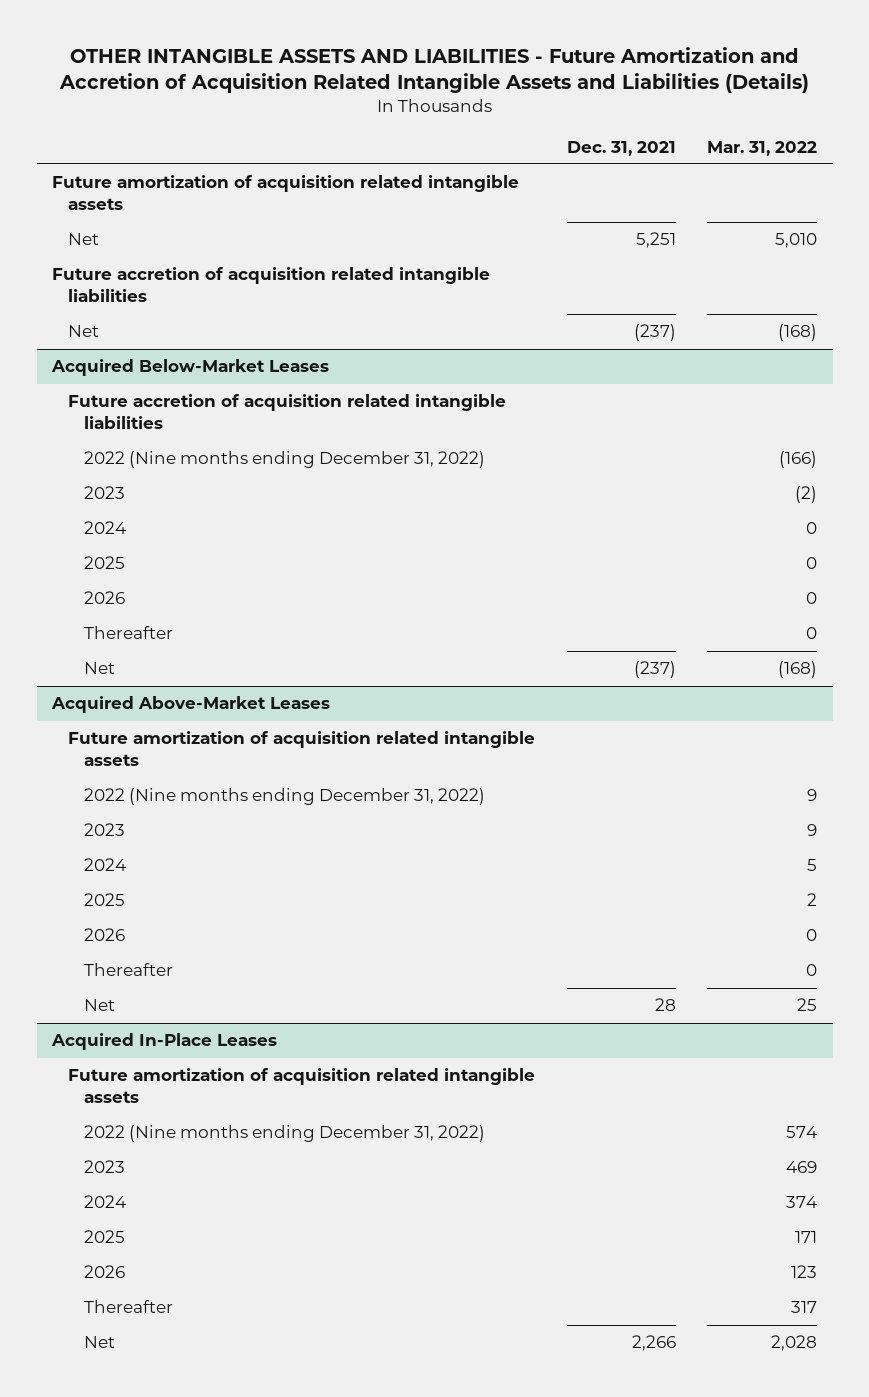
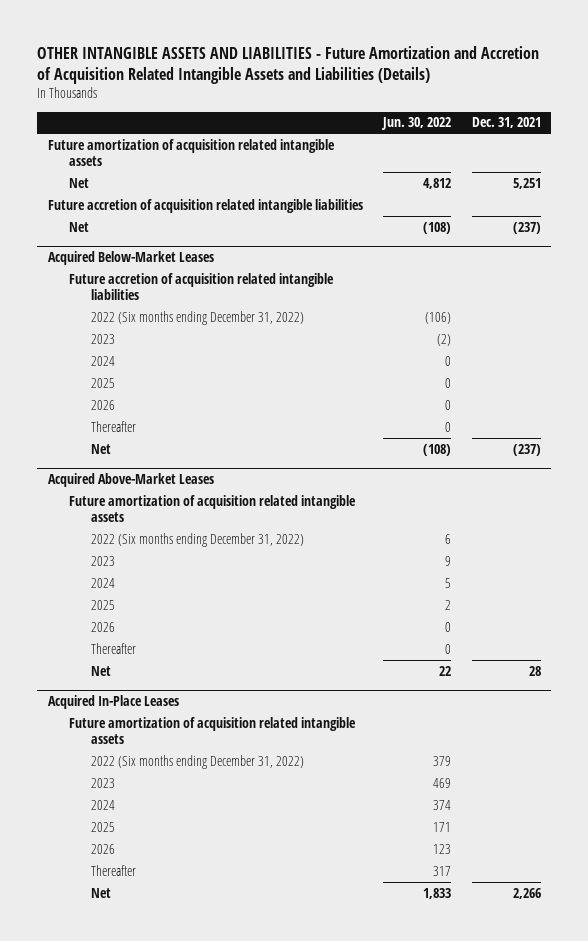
[706,140,817,156] Mar. 31, 2022 -> none
none -> [381,117,452,131] Jun. 30, 2022
[83,451,485,469] 2022 (Nine months ending December 31, 2022) -> [91,310,305,325] 2022 (Six months ending December 31, 2022)
[83,788,485,806] 2022 (Nine months ending December 31, 2022) -> [91,532,305,547] 2022 (Six months ending December 31, 2022)
[83,1125,485,1143] 2022 (Nine months ending December 31, 2022) -> [91,754,305,769] 2022 (Six months ending December 31, 2022)

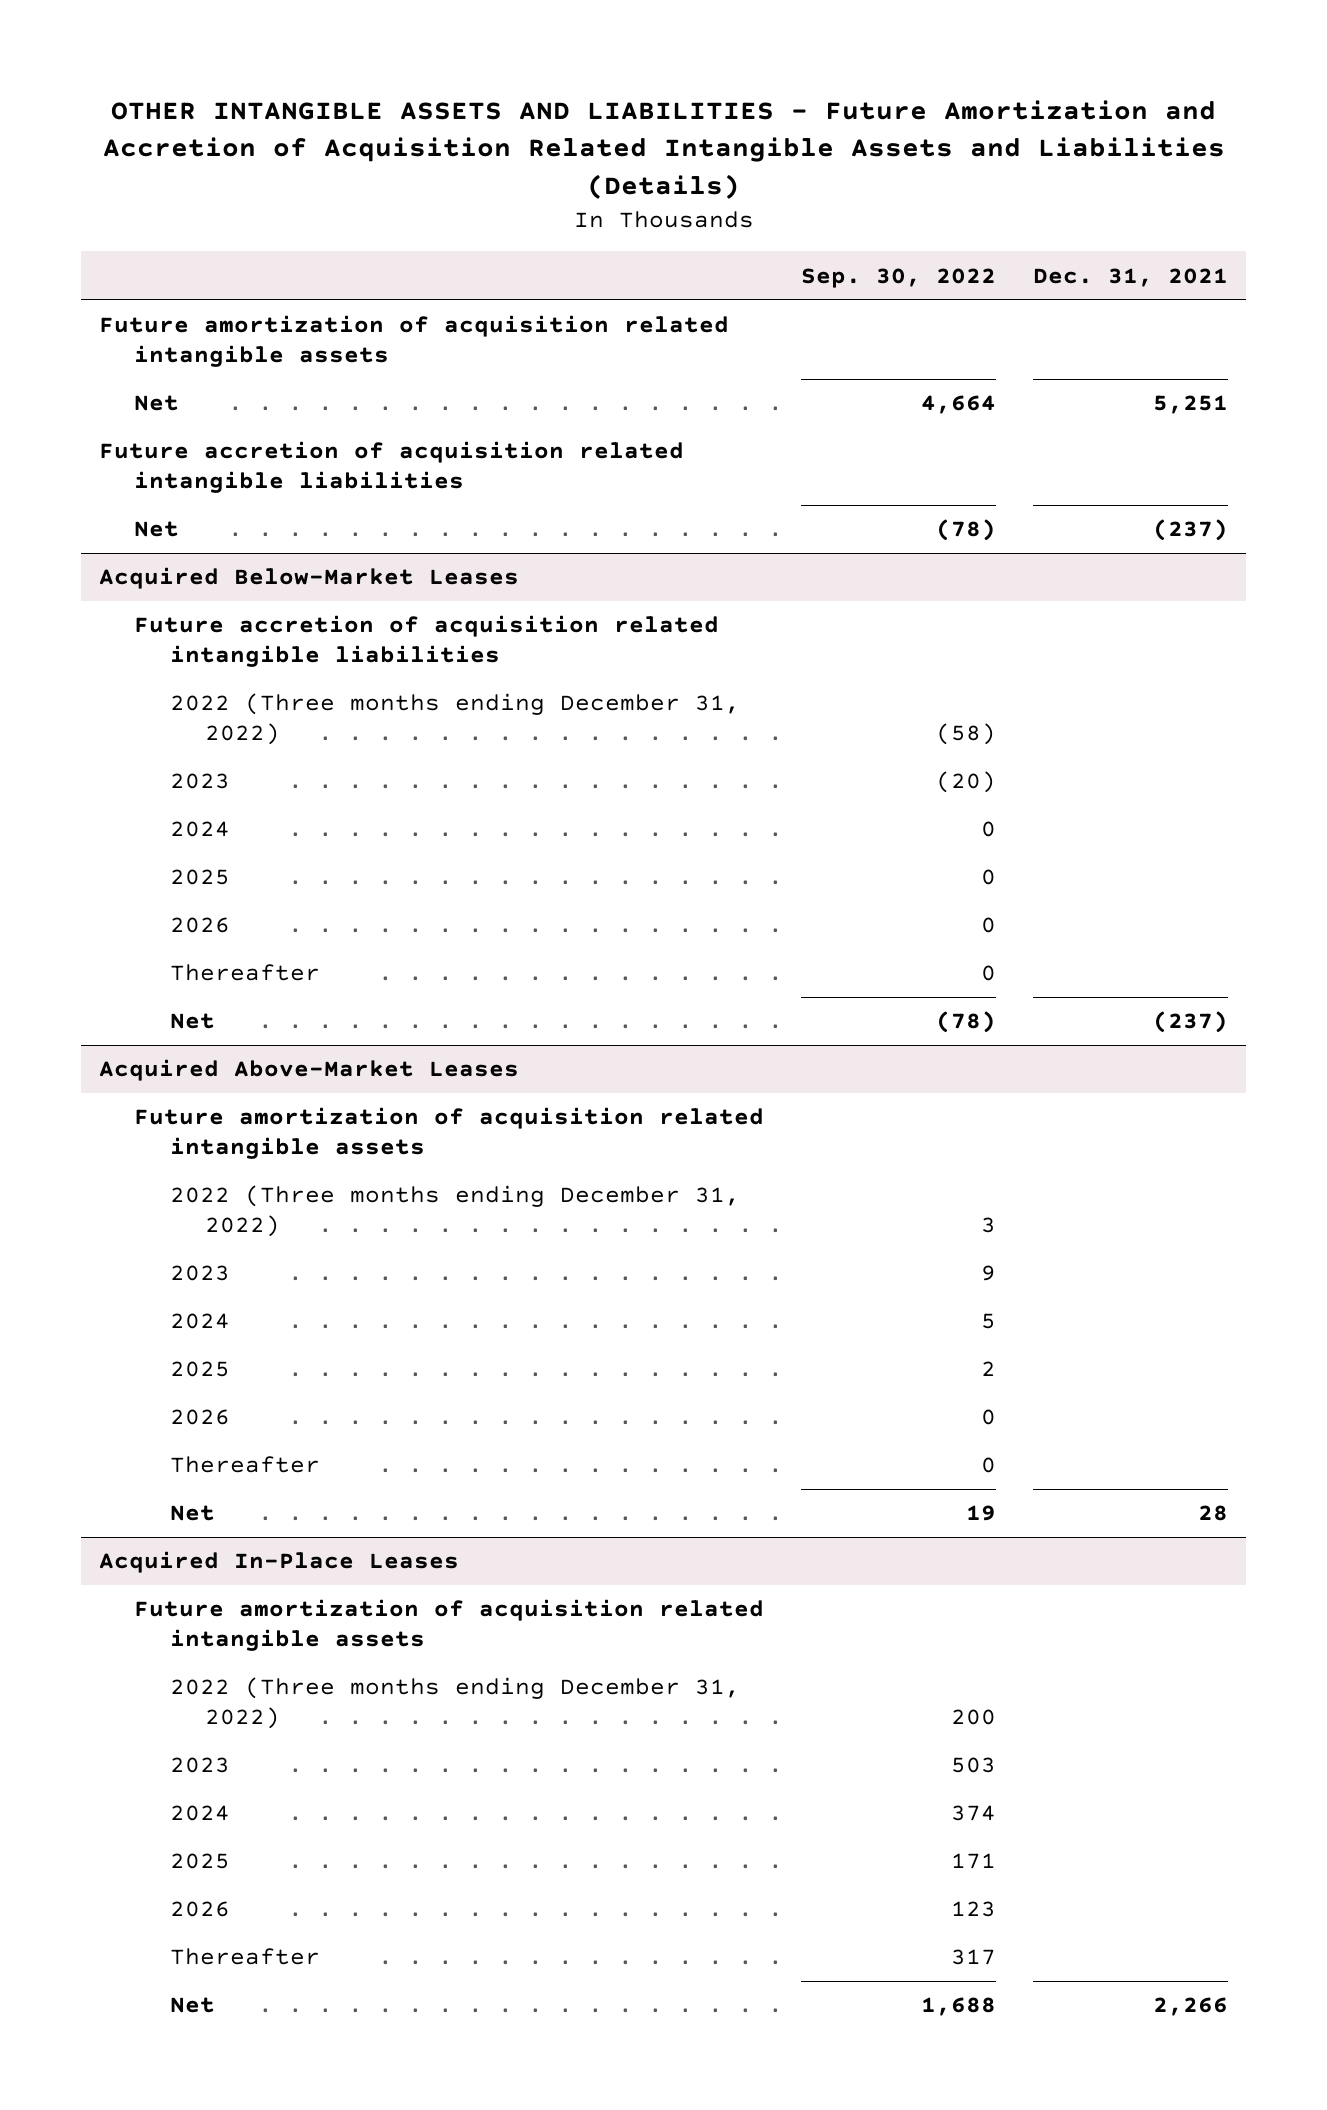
[381,117,452,131] Jun. 30, 2022 -> none
none -> [801,267,997,288] Sep. 30, 2022
[91,310,305,325] 2022 (Six months ending December 31, 2022) -> [169,693,740,745] 2022 (Three months ending December 31, 2022)
[91,532,305,547] 2022 (Six months ending December 31, 2022) -> [169,1185,740,1237] 2022 (Three months ending December 31, 2022)
[91,754,305,769] 2022 (Six months ending December 31, 2022) -> [169,1677,740,1729] 2022 (Three months ending December 31, 2022)

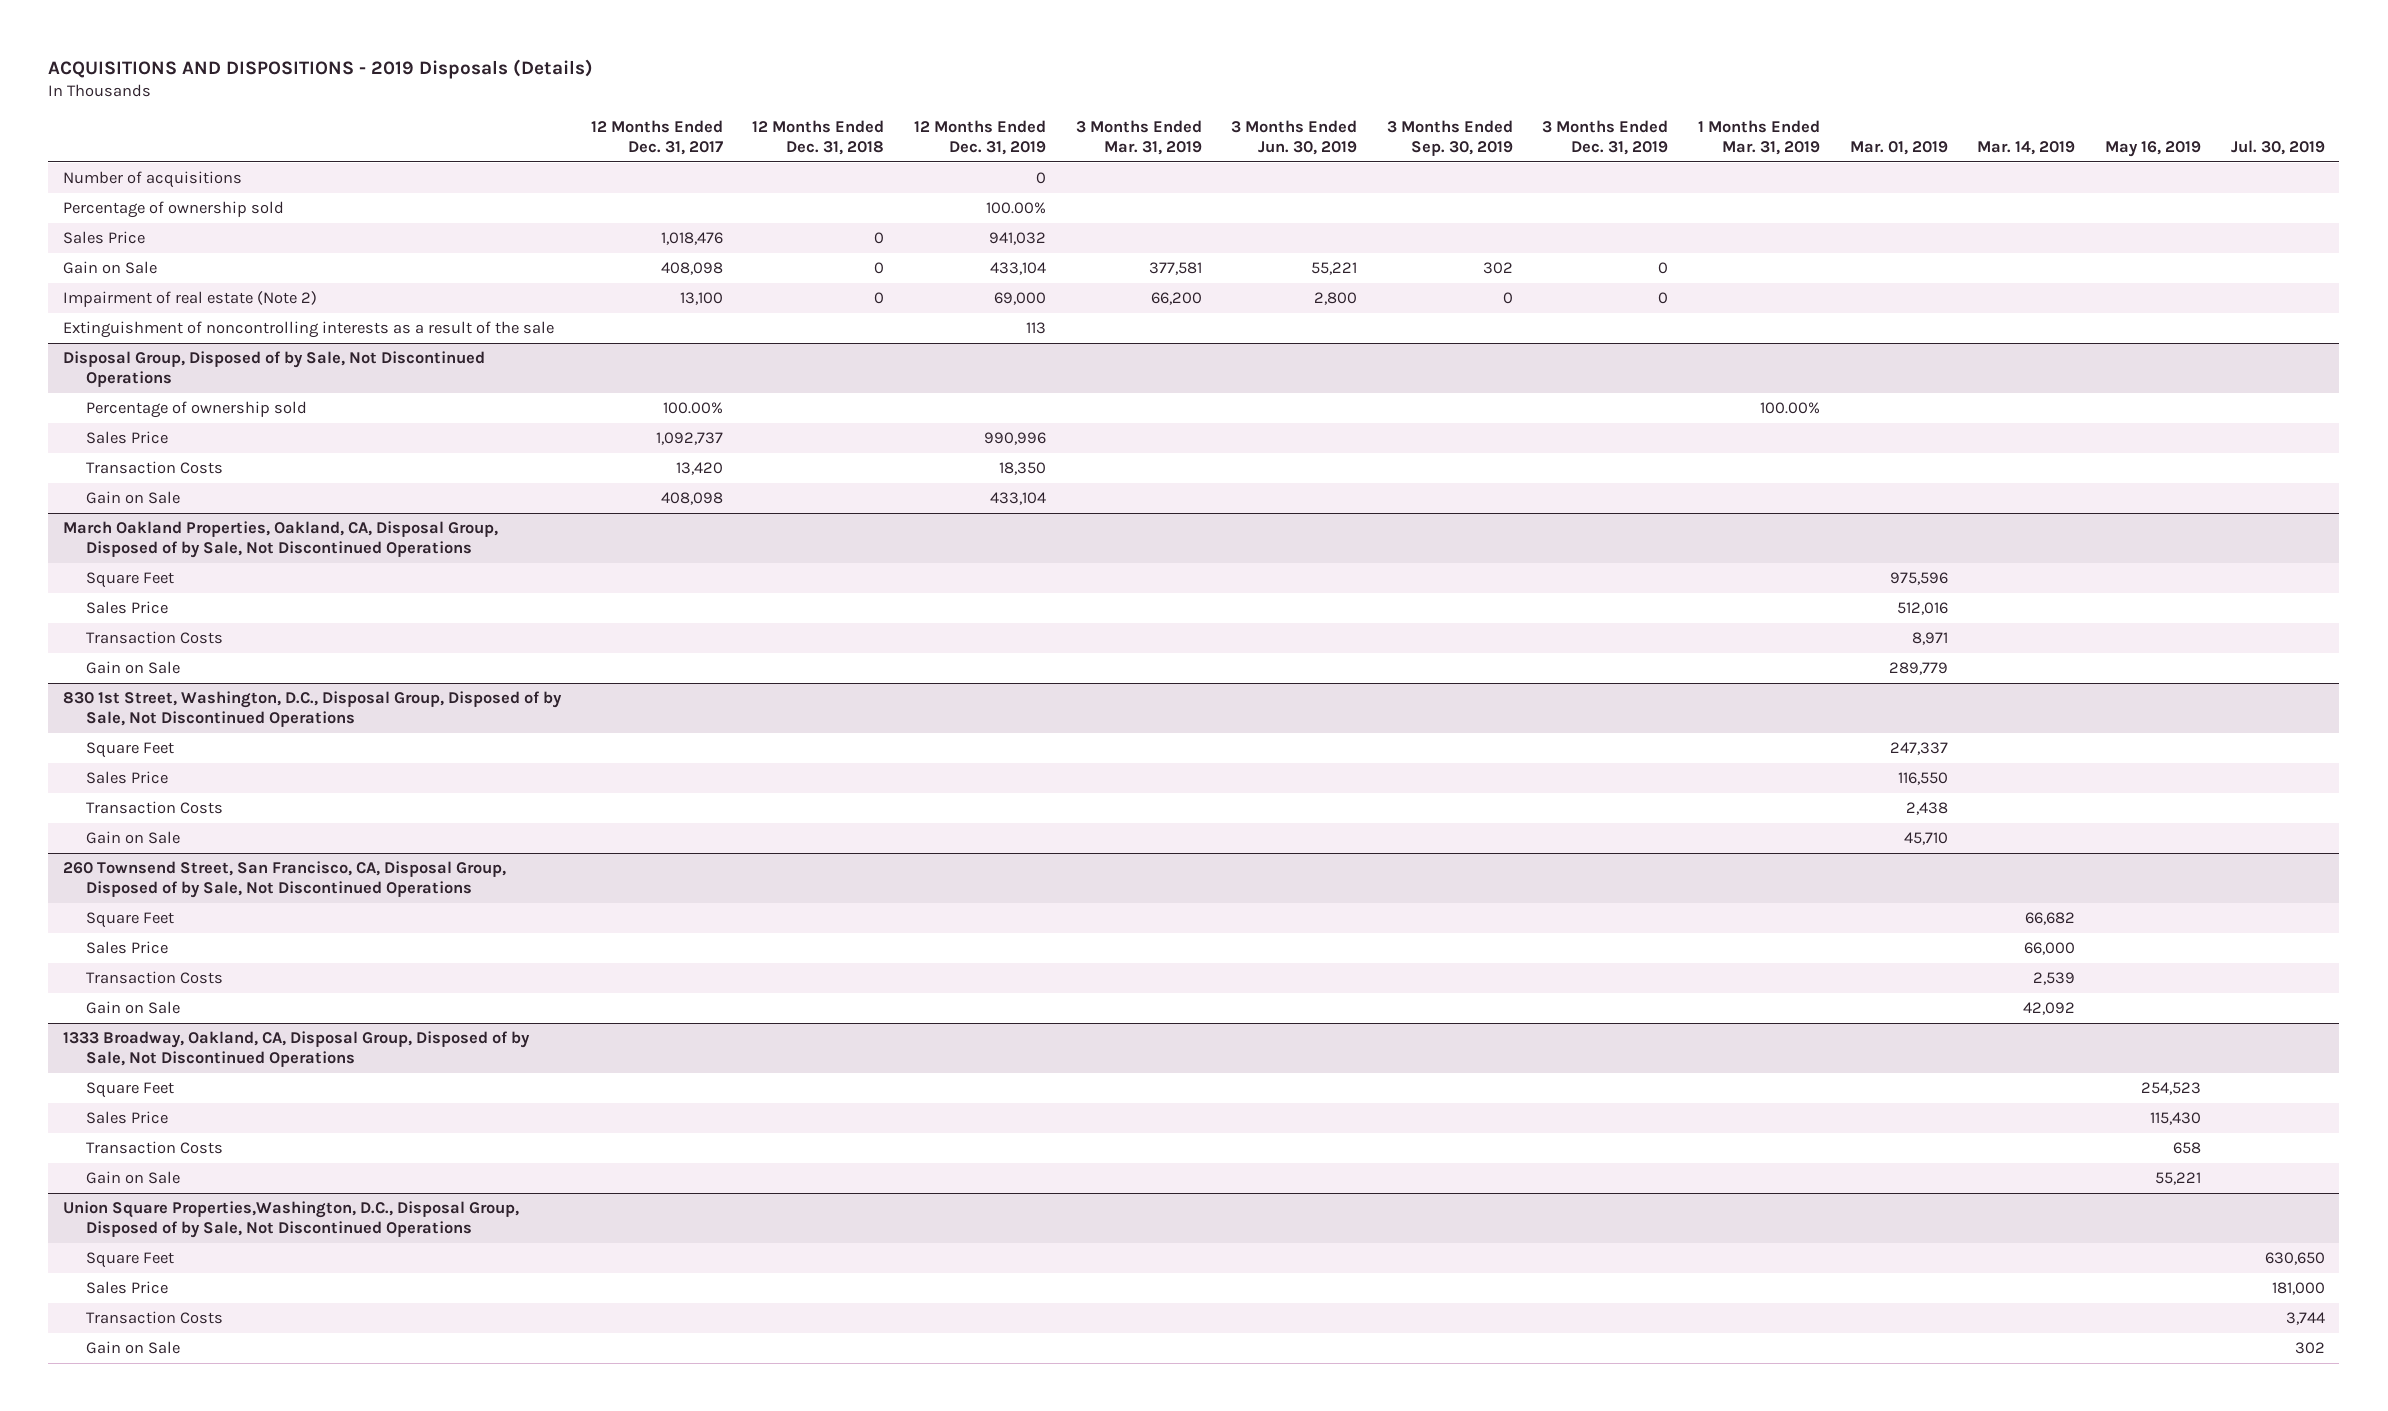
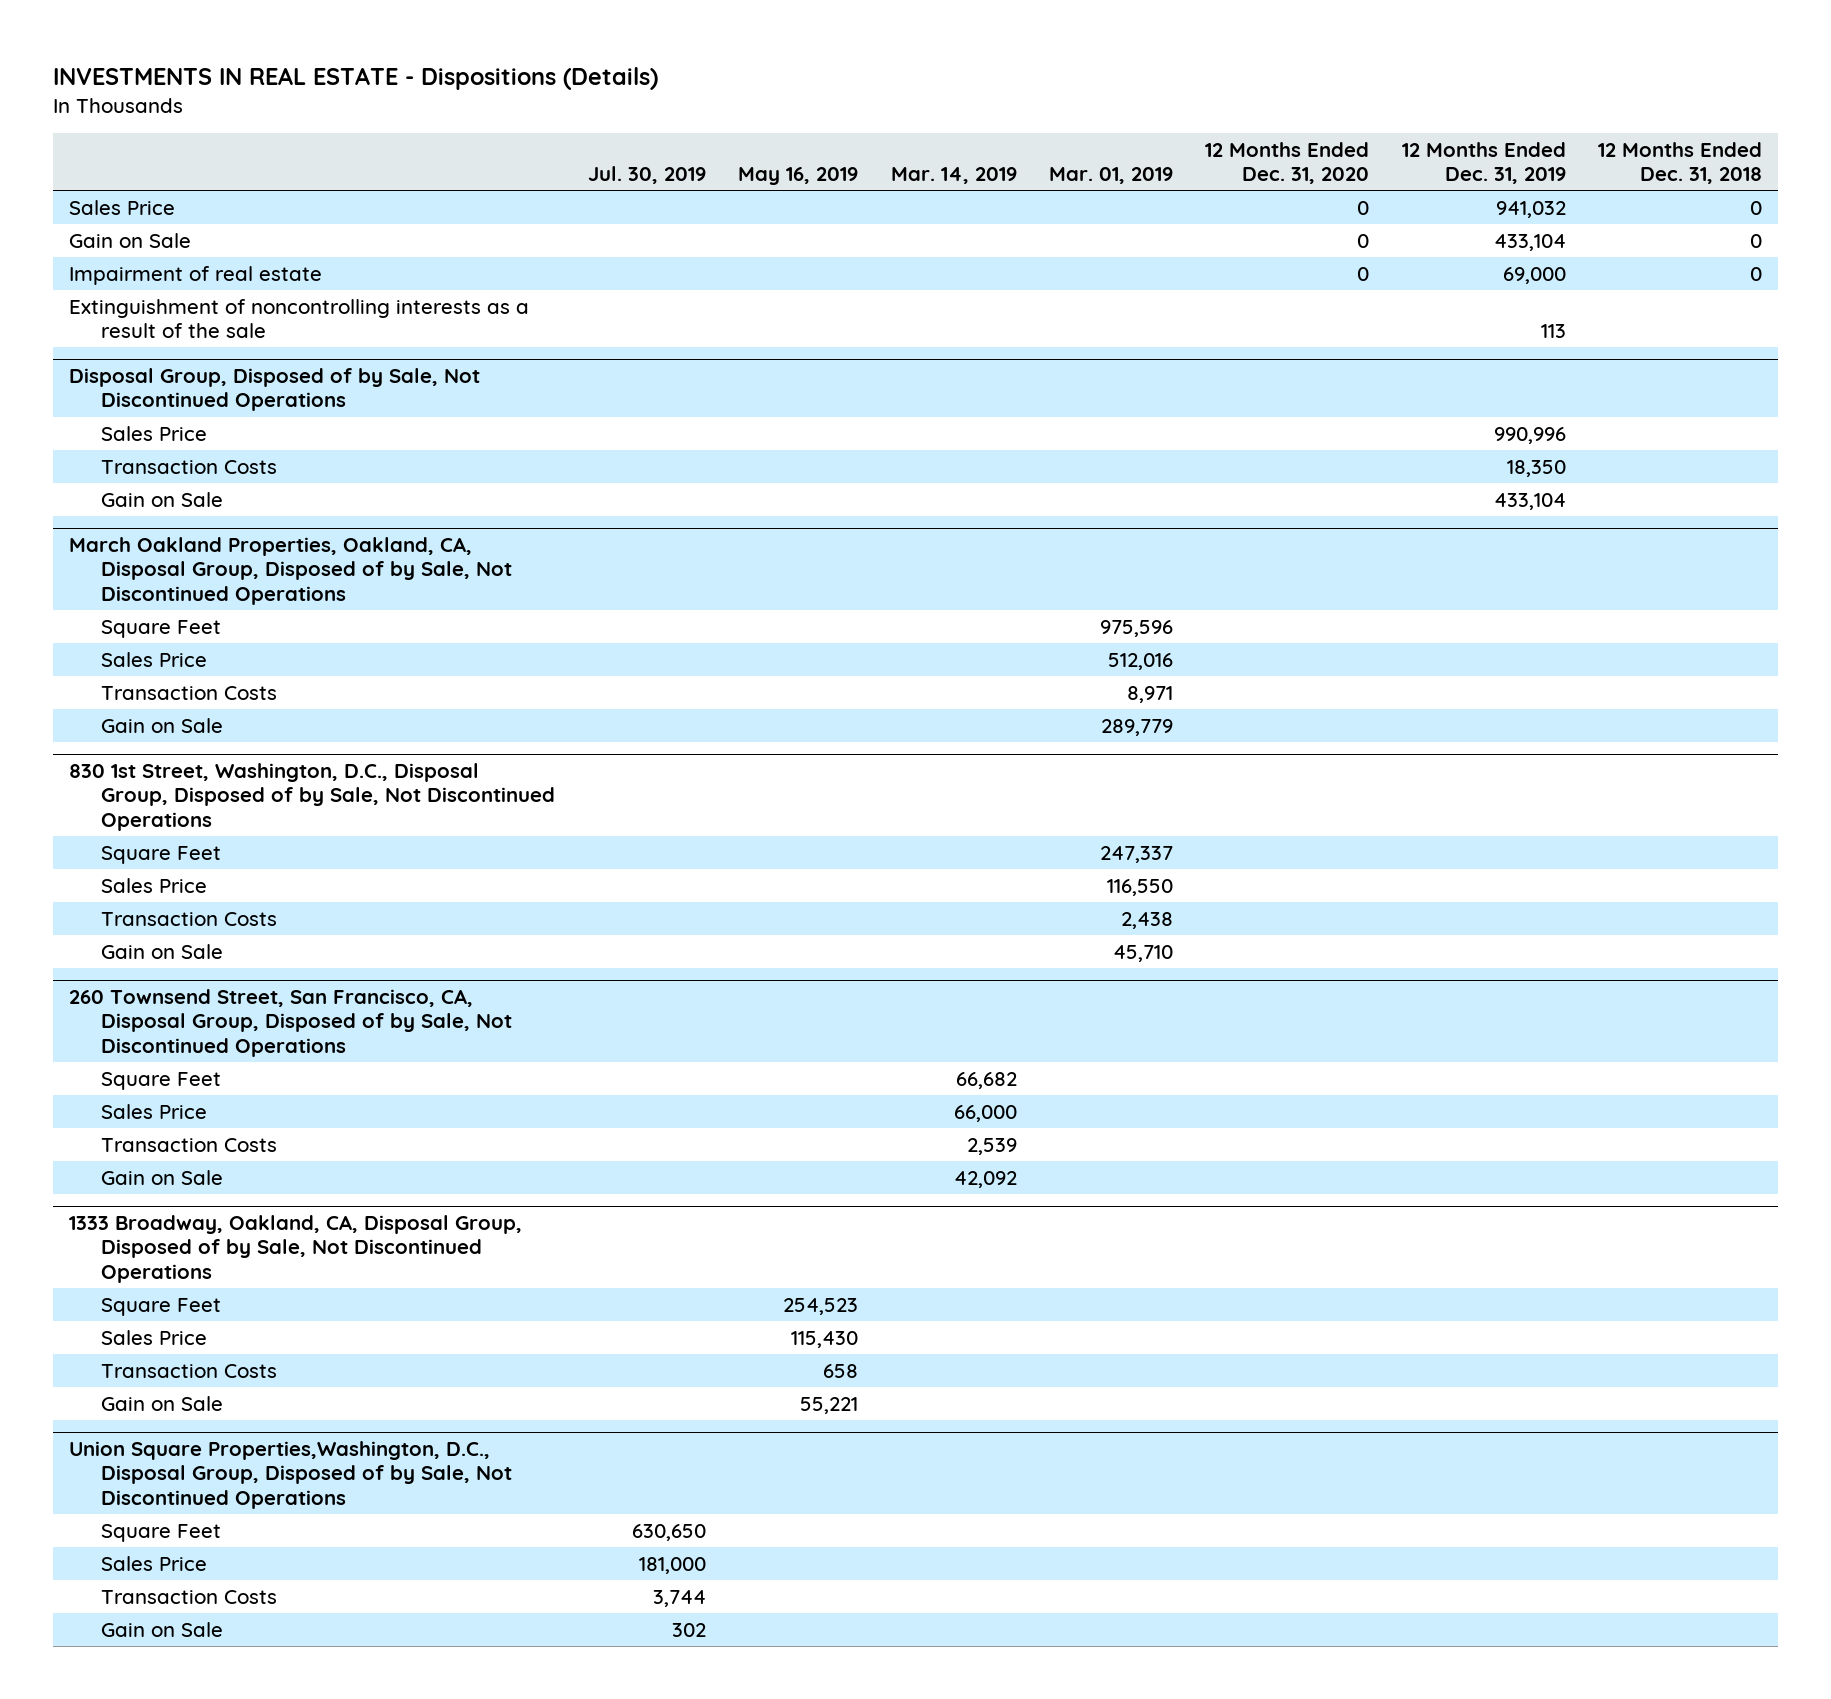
[48,58,594,79] ACQUISITIONS AND DISPOSITIONS - 2019 Disposals (Details) -> [53,66,659,90] INVESTMENTS IN REAL ESTATE - Dispositions (Details)
[590,120,723,155] 12 Months Ended Dec. 31, 2017 -> none
[1075,120,1202,155] 3 Months Ended Mar. 31, 2019 -> none
[1231,120,1358,155] 3 Months Ended Jun. 30, 2019 -> none
[1386,120,1513,156] 3 Months Ended Sep. 30, 2019 -> none
[1542,120,1669,155] 3 Months Ended Dec. 31, 2019 -> none
[1698,120,1821,155] 1 Months Ended Mar. 31, 2019 -> none
none -> [1205,141,1370,185] 12 Months Ended Dec. 31, 2020
[63,171,243,189] Number of acquisitions -> none
[63,201,285,219] Percentage of ownership sold -> none
[63,291,318,308] Impairment of real estate (Note 2) -> [69,265,323,285] Impairment of real estate
[85,401,307,419] Percentage of ownership sold -> none

